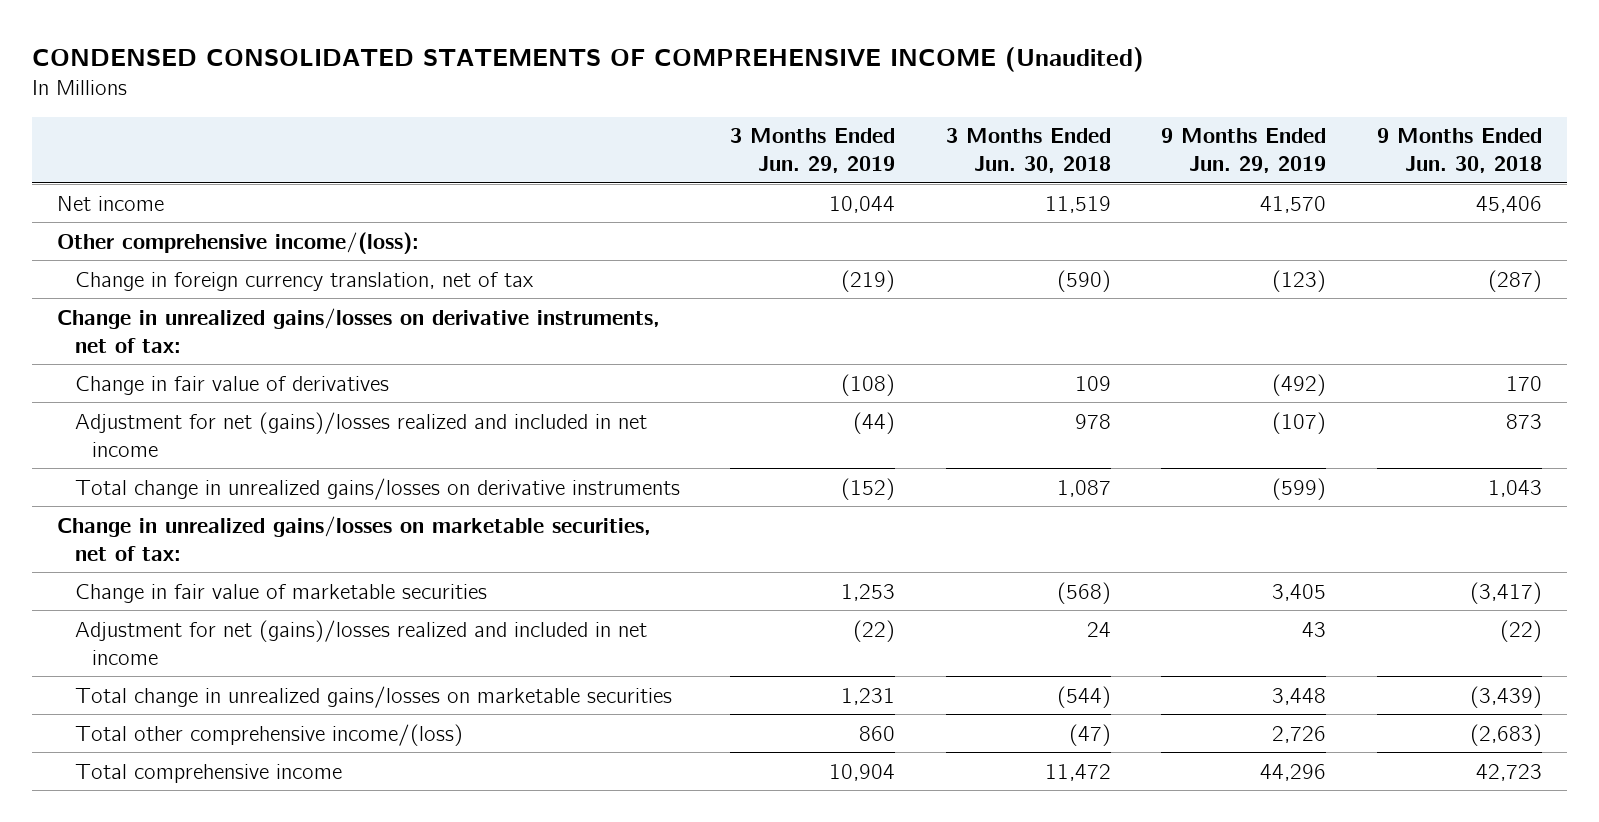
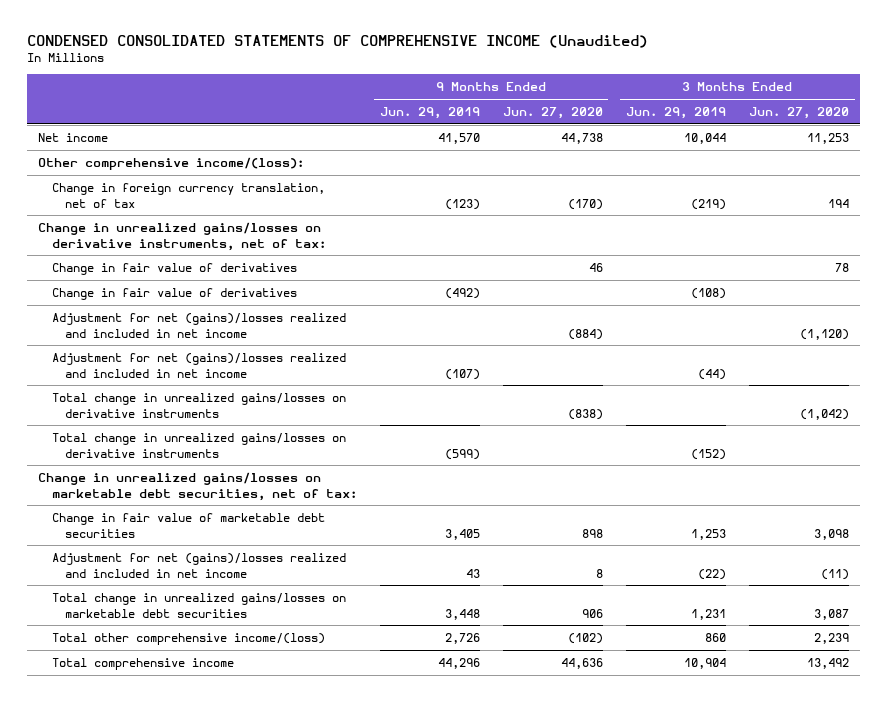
[945,128,1111,174] 3 Months Ended Jun. 30, 2018 -> none
[1376,128,1542,174] 9 Months Ended Jun. 30, 2018 -> none
none -> [502,107,603,120] Jun. 27, 2020
none -> [748,107,849,120] Jun. 27, 2020
none -> [51,262,297,275] Change in fair value of derivatives
none -> [51,312,346,338] Adjustment for net (gains)/losses realized and included in net income
none -> [51,392,346,418] Total change in unrealized gains/losses on derivative instruments
[57,515,652,561] Change in unrealized gains/losses on marketable securities, net of tax: -> [38,471,357,501] Change in unrealized gains/losses on marketable debt securities, net of tax:
[74,583,487,603] Change in fair value of marketable securities -> [51,512,325,538] Change in fair value of marketable debt securities
[74,685,672,708] Total change in unrealized gains/losses on marketable securities -> [51,592,346,618] Total change in unrealized gains/losses on marketable debt securities

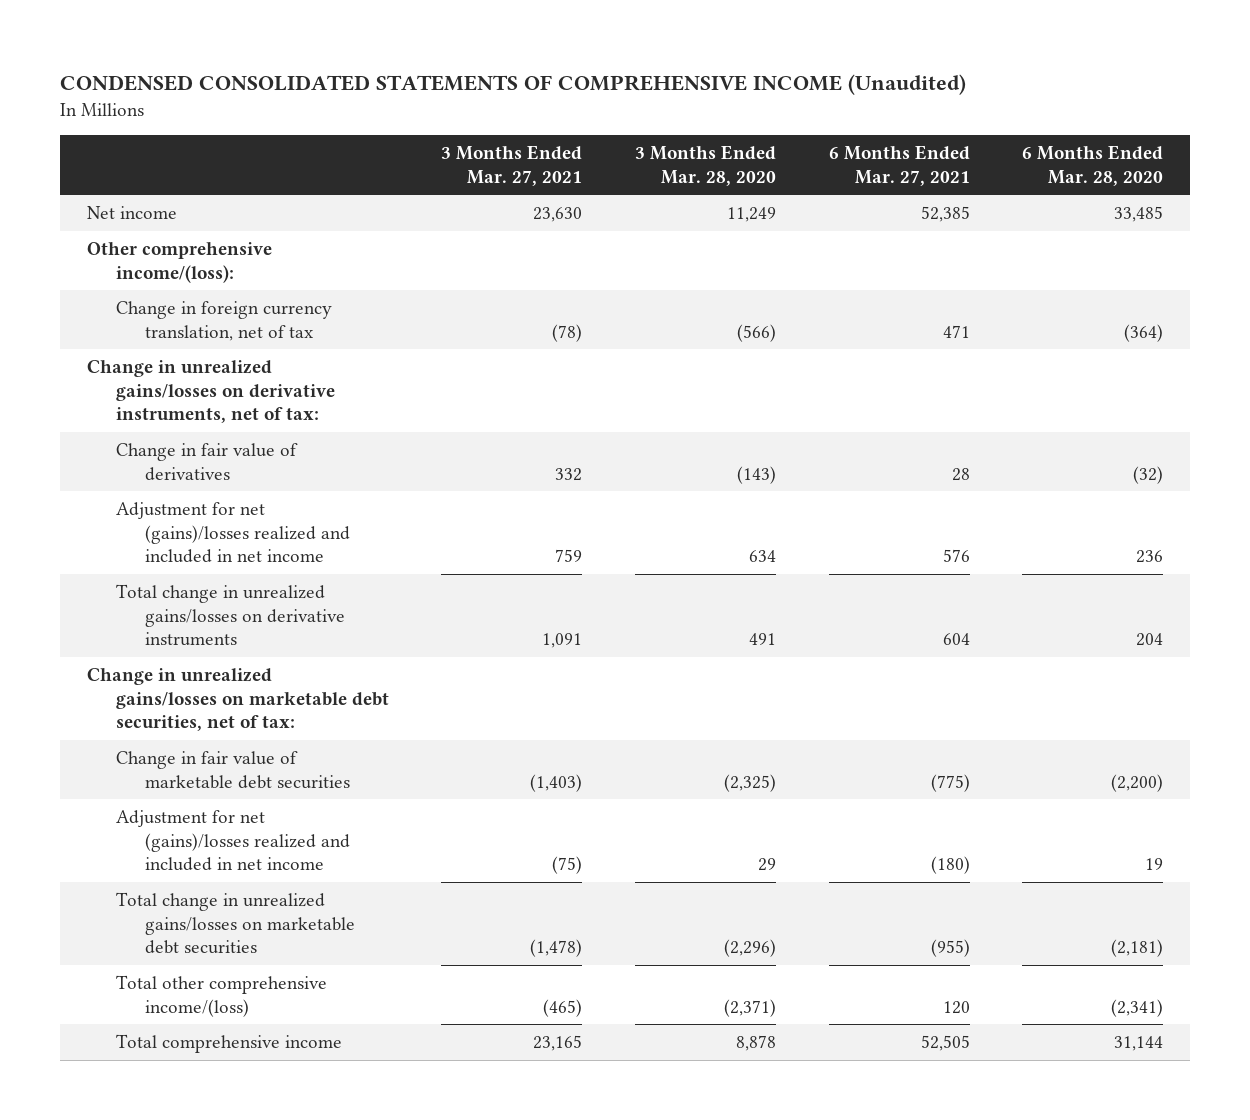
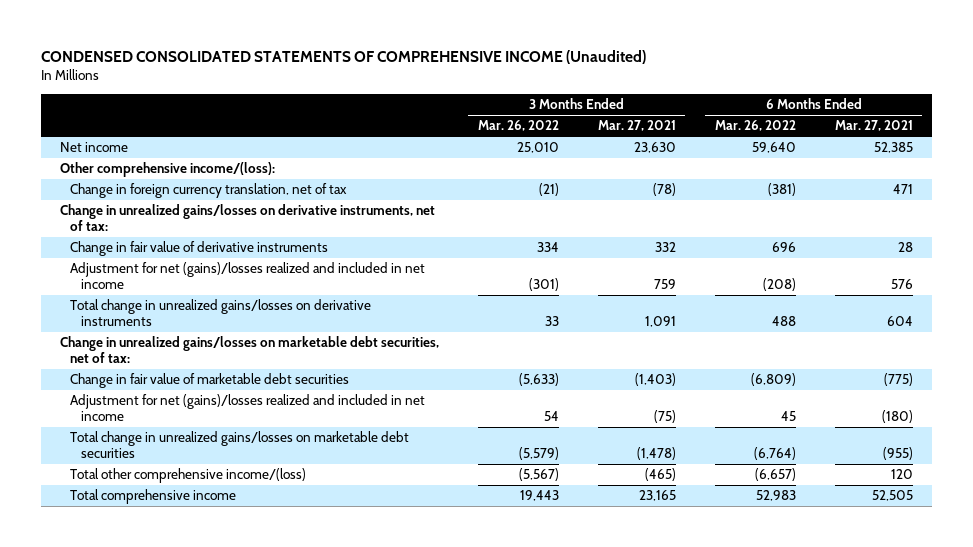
[634,145,776,186] 3 Months Ended Mar. 28, 2020 -> none
[1022,145,1164,186] 6 Months Ended Mar. 28, 2020 -> none
none -> [477,120,559,132] Mar. 26, 2022
none -> [714,120,796,132] Mar. 26, 2022
[115,443,298,481] Change in fair value of derivatives -> [70,241,329,257] Change in fair value of derivative instruments

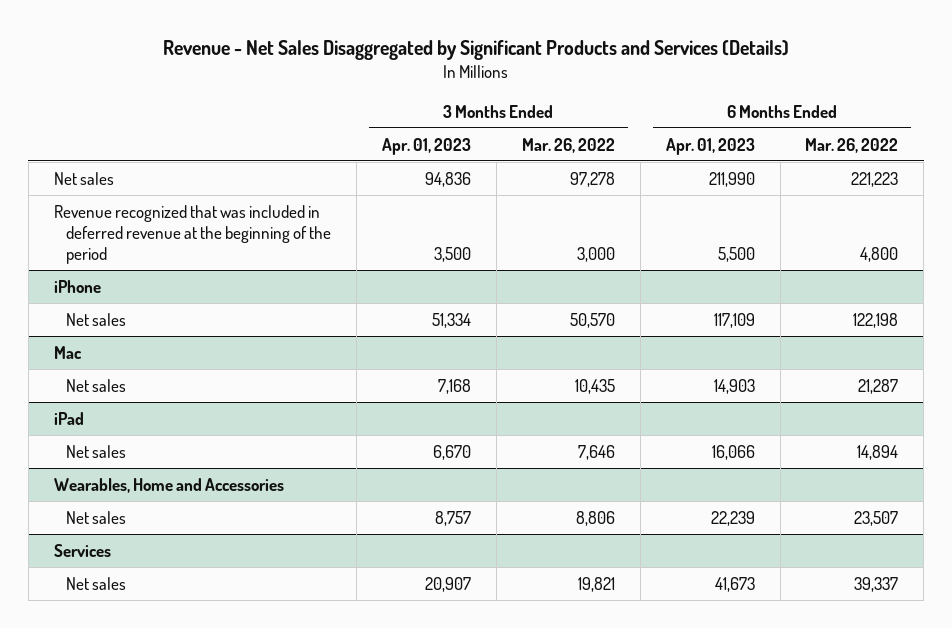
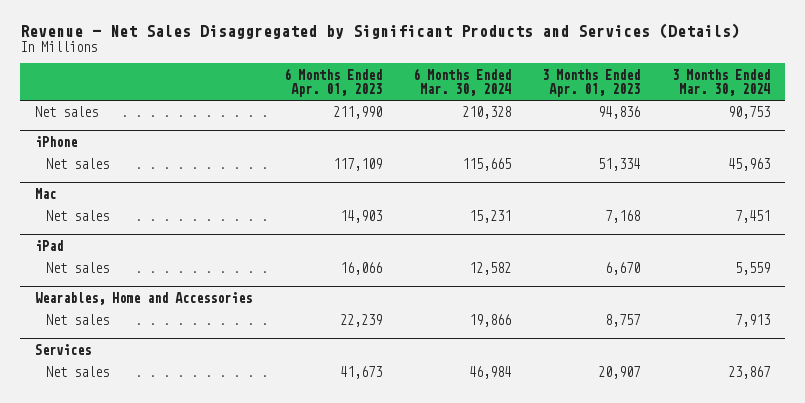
[521,137,615,153] Mar. 26, 2022 -> none
[805,137,899,153] Mar. 26, 2022 -> none
none -> [412,67,511,96] 6 Months Ended Mar. 30, 2024
none -> [671,68,770,96] 3 Months Ended Mar. 30, 2024
[53,204,332,264] Revenue recognized that was included in deferred revenue at the beginning of the period -> none

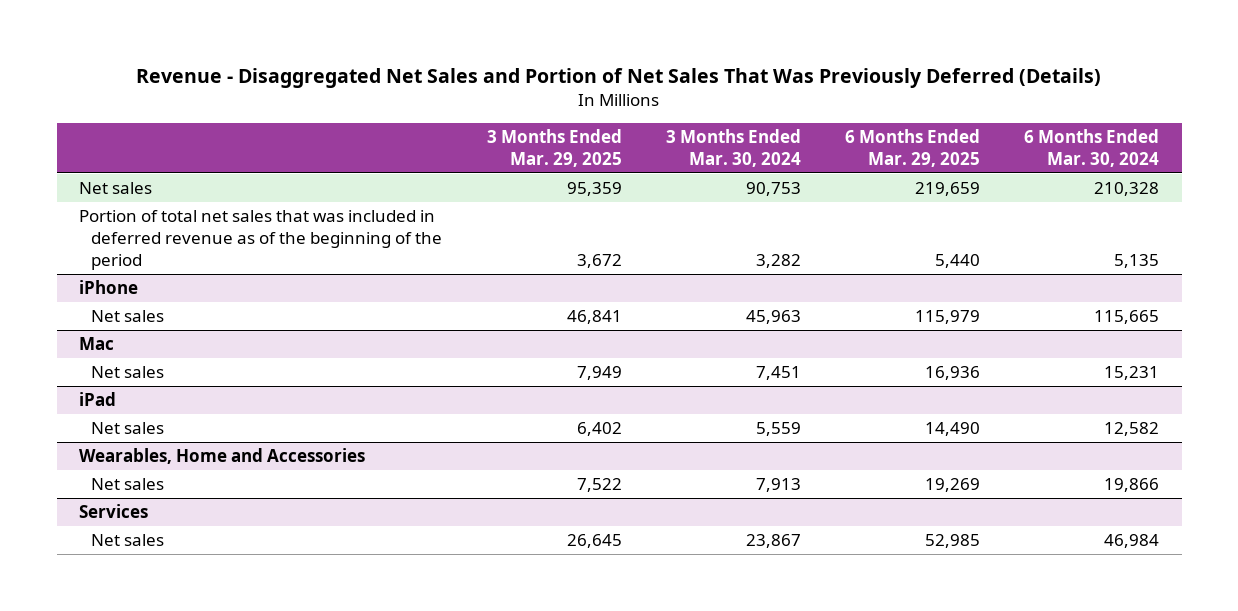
[19,22,740,39] Revenue - Net Sales Disaggregated by Significant Products and Services (Details) -> [136,67,1102,88] Revenue - Disaggregated Net Sales and Portion of Net Sales That Was Previously Deferred (Details)
[283,67,382,97] 6 Months Ended Apr. 01, 2023 -> none
[542,68,641,97] 3 Months Ended Apr. 01, 2023 -> none
none -> [486,128,622,167] 3 Months Ended Mar. 29, 2025
none -> [845,128,981,167] 6 Months Ended Mar. 29, 2025
none -> [78,210,443,270] Portion of total net sales that was included in deferred revenue as of the beginning of the period

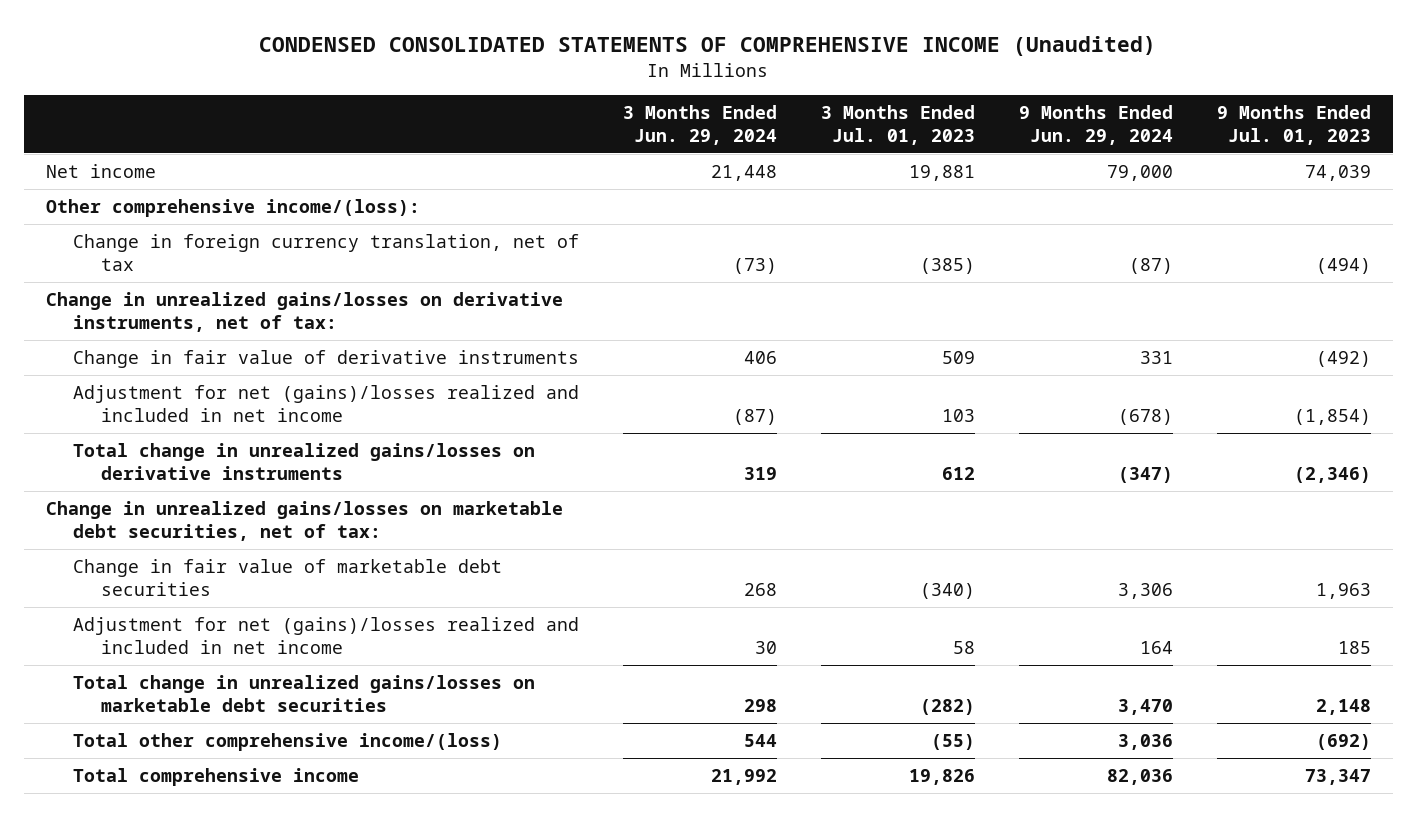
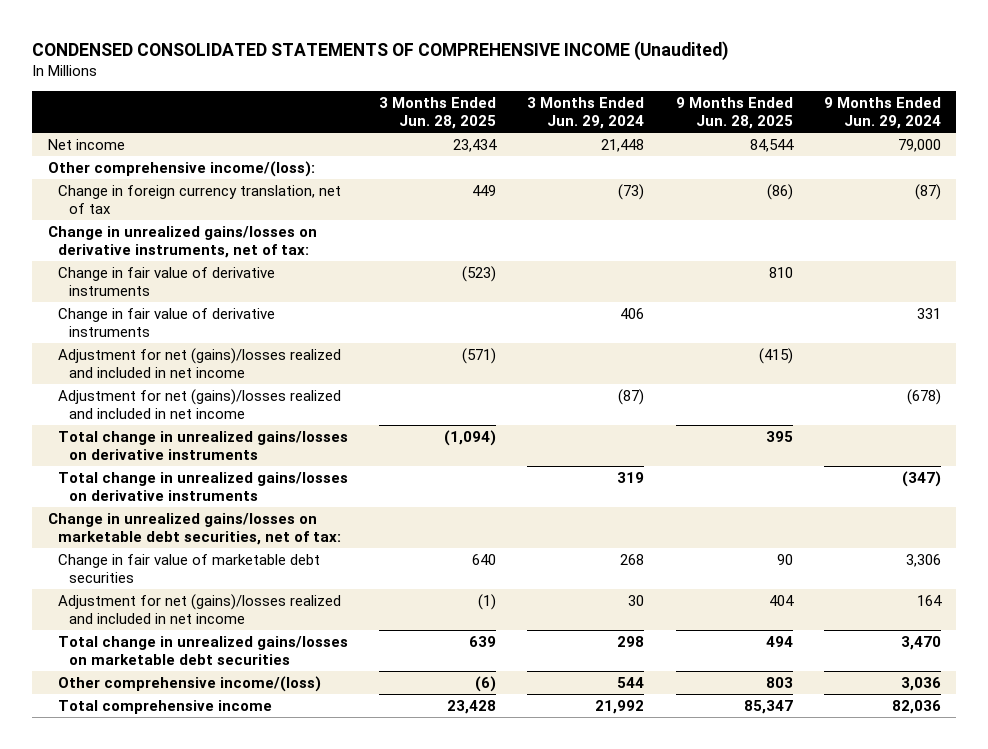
[821,105,976,145] 3 Months Ended Jul. 01, 2023 -> none
[1216,105,1371,145] 9 Months Ended Jul. 01, 2023 -> none
none -> [379,97,497,129] 3 Months Ended Jun. 28, 2025
none -> [675,97,793,129] 9 Months Ended Jun. 28, 2025
none -> [58,267,276,296] Change in fair value of derivative instruments
none -> [58,348,342,378] Adjustment for net (gains)/losses realized and included in net income
none -> [58,431,349,460] Total change in unrealized gains/losses on derivative instruments
[73,733,503,752] Total other comprehensive income/(loss) -> [58,676,322,693] Other comprehensive income/(loss)

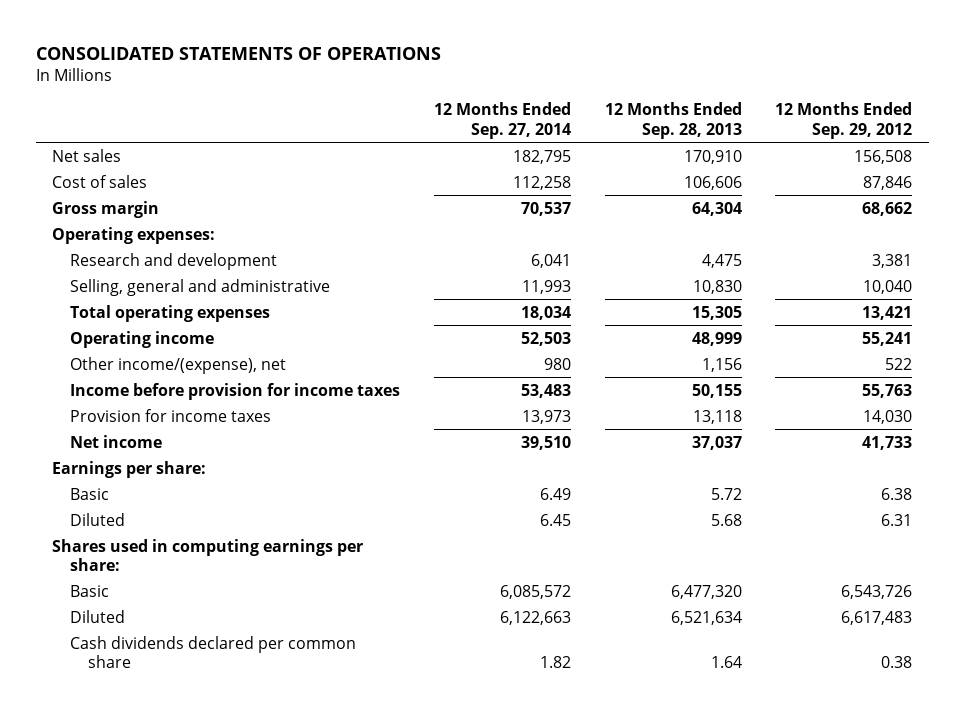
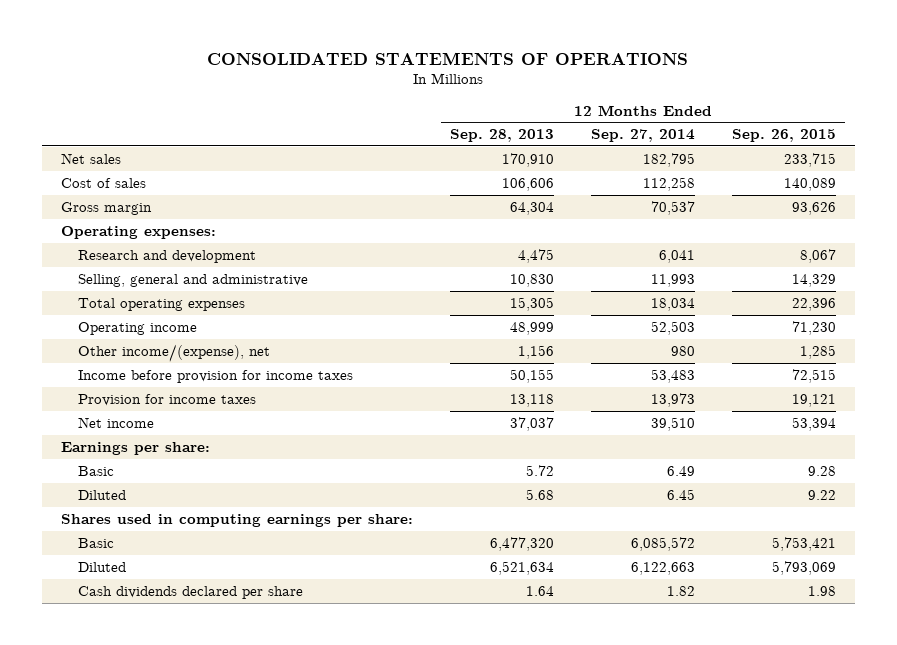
[775,102,913,139] 12 Months Ended Sep. 29, 2012 -> none
none -> [732,129,837,143] Sep. 26, 2015
[70,635,357,668] Cash dividends declared per common share -> [77,585,303,599] Cash dividends declared per share

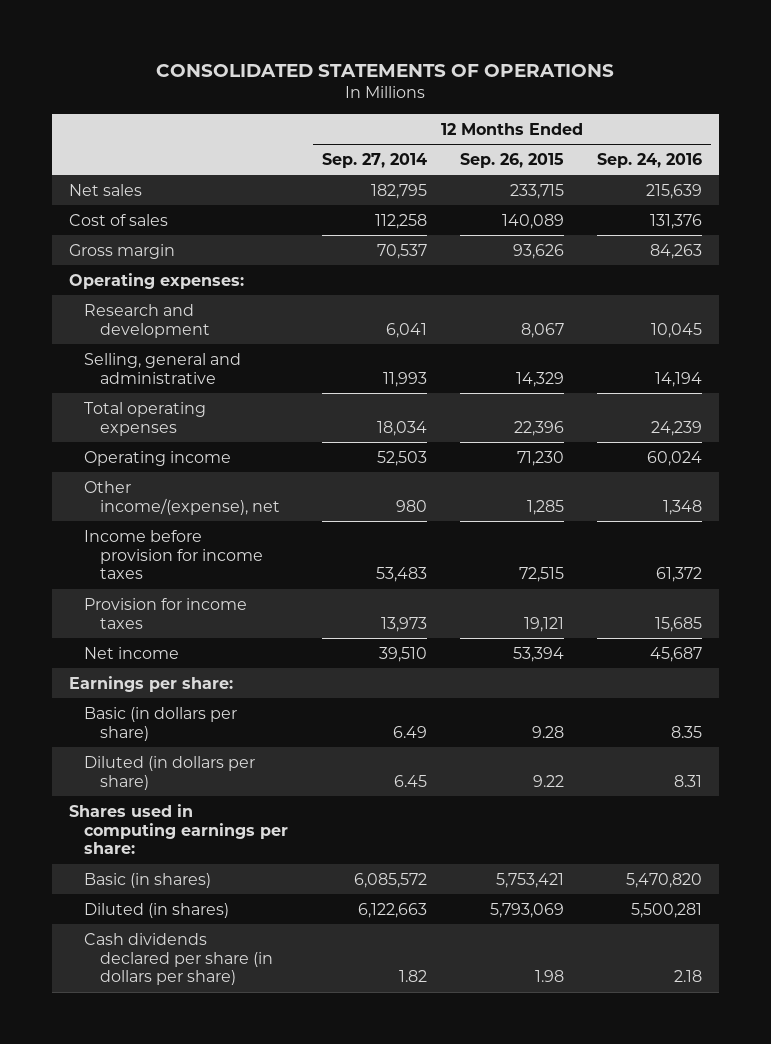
[449,129,554,143] Sep. 28, 2013 -> none
none -> [597,152,703,168] Sep. 24, 2016
[77,465,114,476] Basic -> [84,706,238,741] Basic (in dollars per share)
[77,489,126,500] Diluted -> [84,755,256,790] Diluted (in dollars per share)
[77,537,114,548] Basic -> [84,872,212,888] Basic (in shares)
[77,561,126,572] Diluted -> [84,902,230,918] Diluted (in shares)
[77,585,303,599] Cash dividends declared per share -> [84,932,273,986] Cash dividends declared per share (in dollars per share)

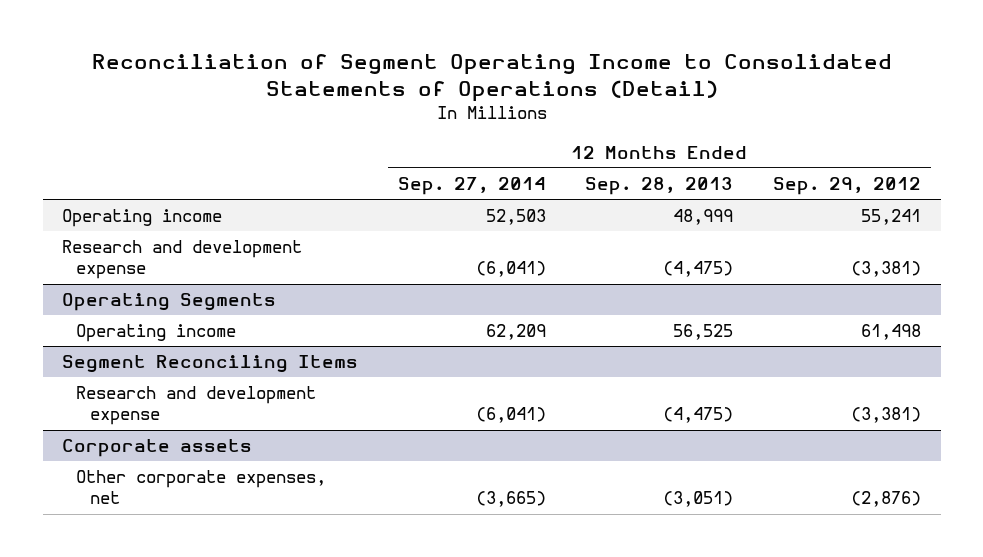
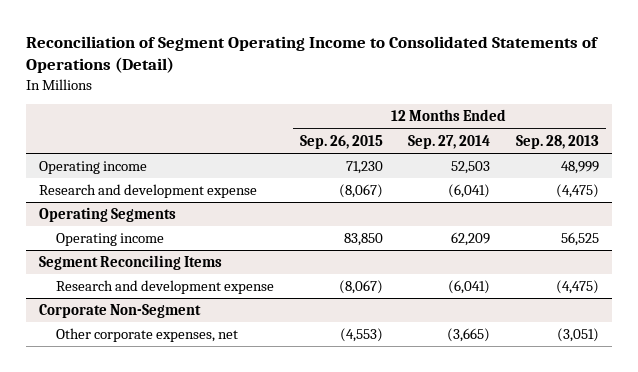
[772,177,921,196] Sep. 29, 2012 -> none
none -> [299,134,383,149] Sep. 26, 2015
[62,439,253,458] Corporate assets -> [38,304,201,319] Corporate Non-Segment

